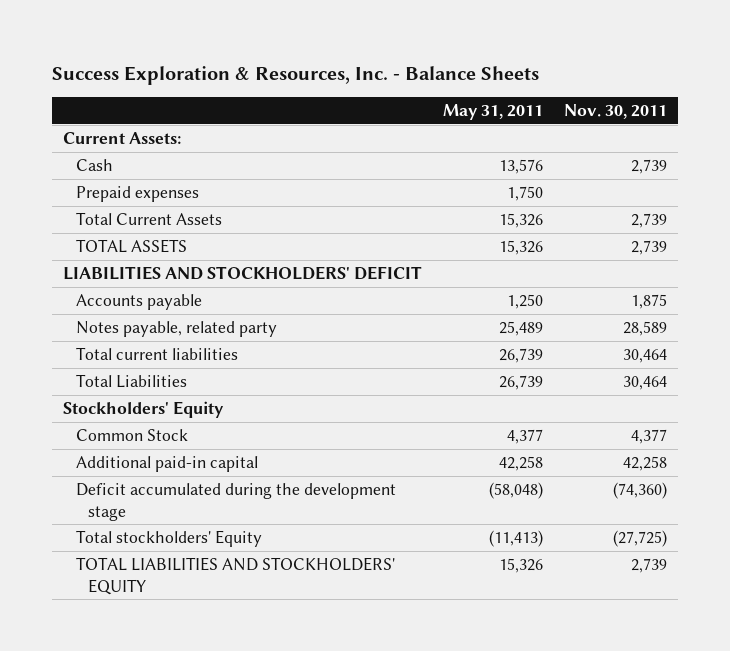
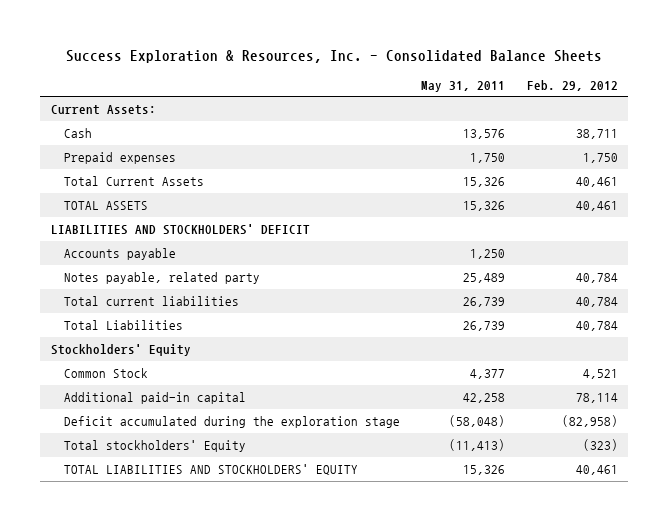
[52,65,540,85] Success Exploration & Resources, Inc. - Balance Sheets -> [66,50,603,64] Success Exploration & Resources, Inc. - Consolidated Balance Sheets
[564,104,668,120] Nov. 30, 2011 -> none
none -> [526,79,618,91] Feb. 29, 2012
[75,482,396,521] Deficit accumulated during the development stage -> [63,415,400,428] Deficit accumulated during the exploration stage

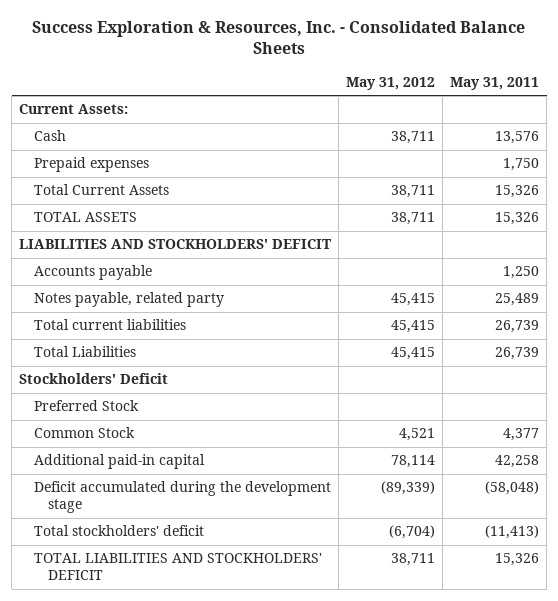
[526,79,618,91] Feb. 29, 2012 -> none
none -> [346,76,436,90] May 31, 2012
[50,343,191,356] Stockholders' Equity -> [19,373,169,385] Stockholders' Deficit
none -> [33,400,139,412] Preferred Stock
[63,415,400,428] Deficit accumulated during the exploration stage -> [33,481,331,514] Deficit accumulated during the development stage
[63,439,246,452] Total stockholders' Equity -> [33,525,204,537] Total stockholders' deficit
[63,463,358,475] TOTAL LIABILITIES AND STOCKHOLDERS' EQUITY -> [33,553,322,581] TOTAL LIABILITIES AND STOCKHOLDERS' DEFICIT

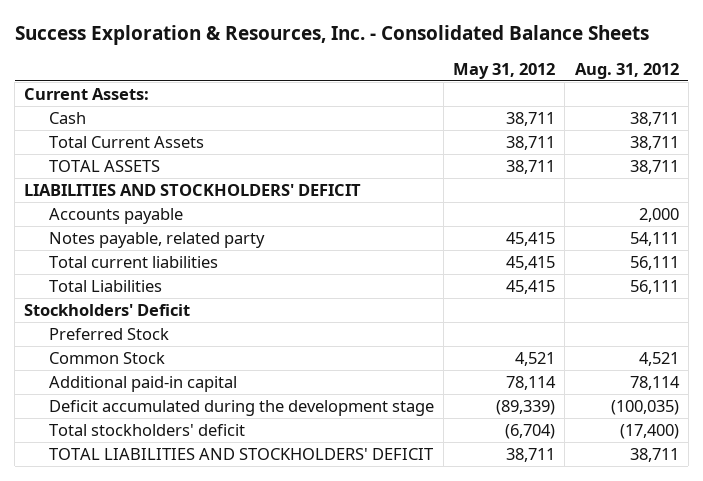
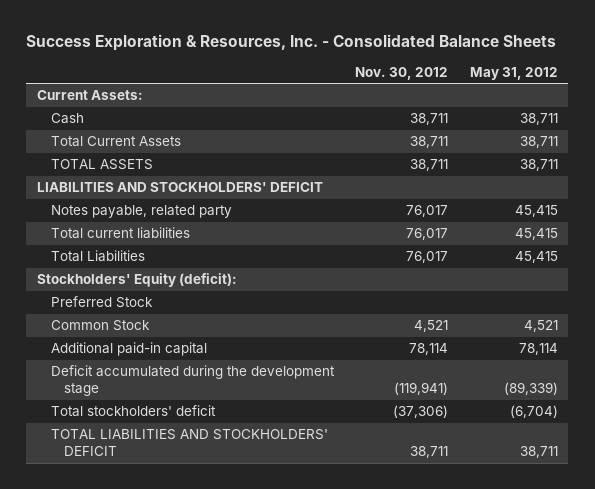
[574,62,679,79] Aug. 31, 2012 -> none
none -> [355,66,449,80] Nov. 30, 2012
[49,208,184,225] Accounts payable -> none
[24,304,191,317] Stockholders' Deficit -> [36,273,237,288] Stockholders' Equity (deficit):

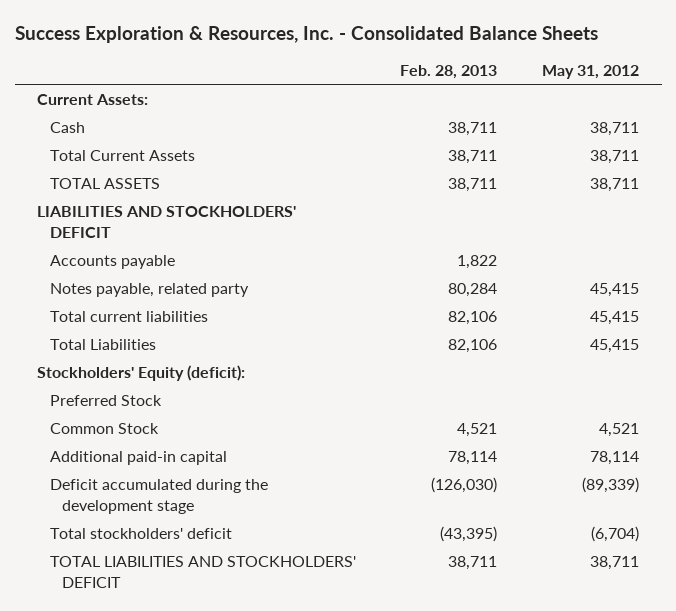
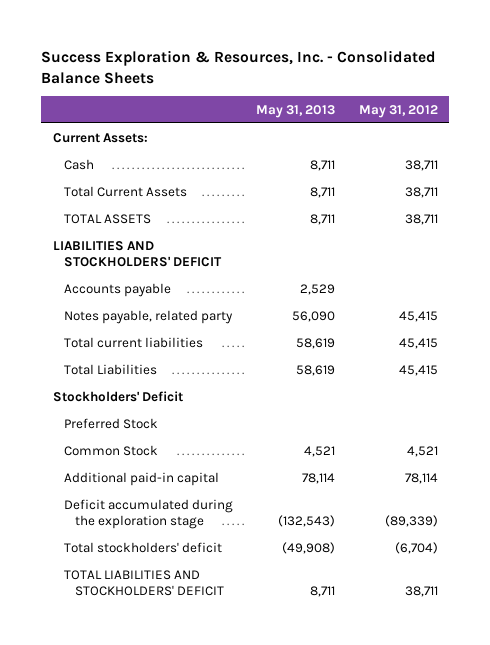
[400,65,498,80] Feb. 28, 2013 -> none
none -> [256,104,336,118] May 31, 2013
[36,365,245,382] Stockholders' Equity (deficit): -> [52,390,183,402] Stockholders' Deficit
[49,479,268,514] Deficit accumulated during the development stage -> [63,498,233,530] Deficit accumulated during the exploration stage

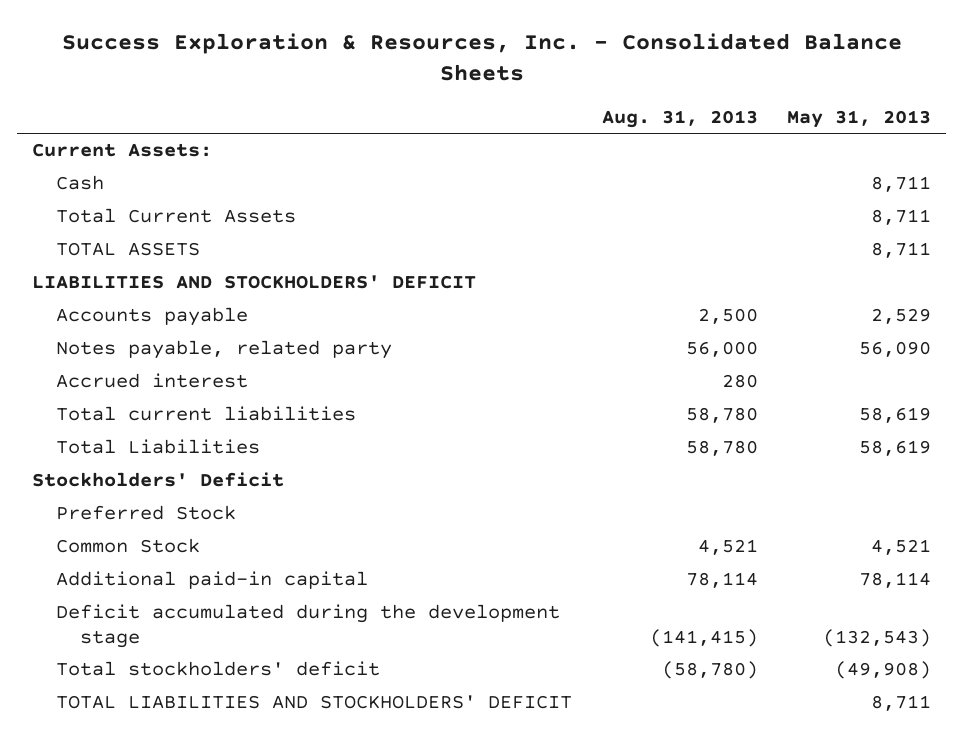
[358,104,438,118] May 31, 2012 -> none
none -> [601,109,758,128] Aug. 31, 2013
none -> [55,373,248,389] Accrued interest
[63,498,233,530] Deficit accumulated during the exploration stage -> [55,604,560,648] Deficit accumulated during the development stage

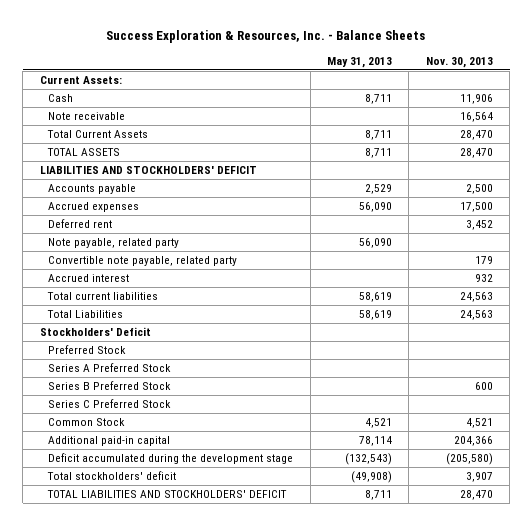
[61,32,902,82] Success Exploration & Resources, Inc. - Consolidated Balance Sheets -> [106,30,426,44] Success Exploration & Resources, Inc. - Balance Sheets
[601,109,758,128] Aug. 31, 2013 -> none
none -> [425,56,493,68] Nov. 30, 2013
none -> [48,111,126,120] Note receivable
none -> [48,201,140,212] Accrued expenses
none -> [48,218,113,228] Deferred rent
[55,340,392,360] Notes payable, related party -> [48,237,180,248] Note payable, related party
none -> [48,255,238,266] Convertible note payable, related party
none -> [48,362,172,372] Series A Preferred Stock
none -> [48,380,172,390] Series B Preferred Stock
none -> [48,398,172,408] Series C Preferred Stock

